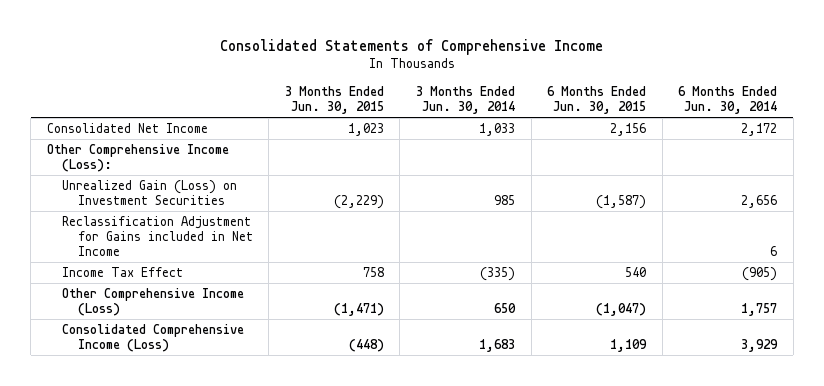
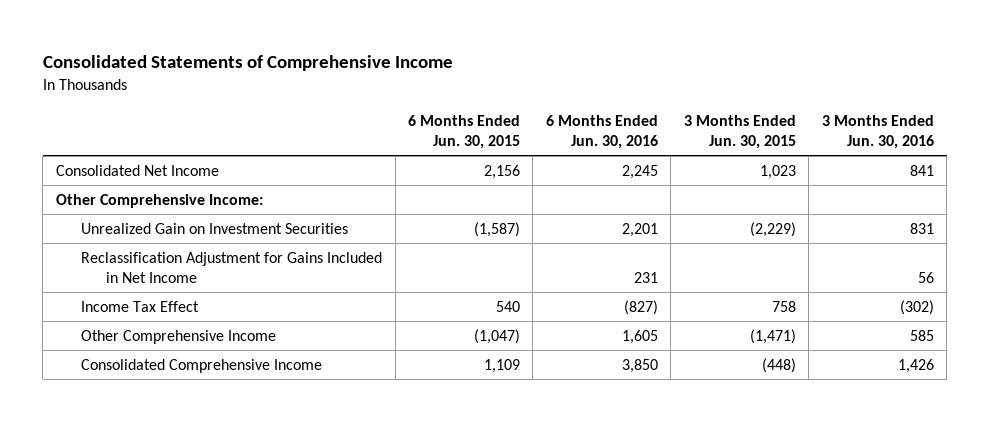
[416,86,516,115] 3 Months Ended Jun. 30, 2014 -> none
[678,86,778,115] 6 Months Ended Jun. 30, 2014 -> none
none -> [545,114,658,149] 6 Months Ended Jun. 30, 2016
none -> [821,114,934,149] 3 Months Ended Jun. 30, 2016
[47,143,230,172] Other Comprehensive Income (Loss): -> [55,193,263,208] Other Comprehensive Income:
[62,179,238,205] Unrealized Gain (Loss) on Investment Securities -> [81,222,349,234] Unrealized Gain on Investment Securities
[62,215,253,256] Reclassification Adjustment for Gains included in Net Income -> [81,251,383,283] Reclassification Adjustment for Gains Included in Net Income
[62,287,245,316] Other Comprehensive Income (Loss) -> [81,329,277,344] Other Comprehensive Income
[62,323,245,352] Consolidated Comprehensive Income (Loss) -> [81,358,323,373] Consolidated Comprehensive Income

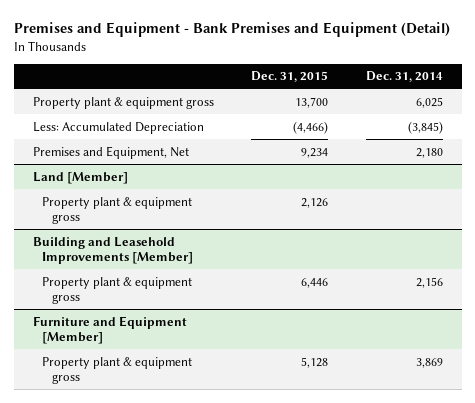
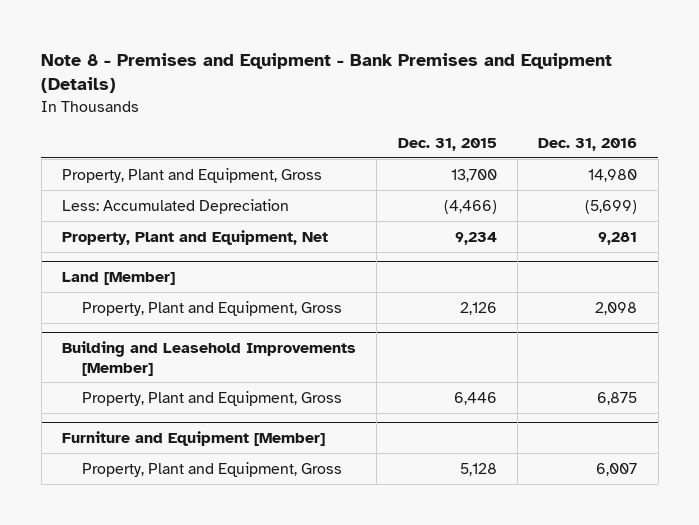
[13,22,450,38] Premises and Equipment - Bank Premises and Equipment (Detail) -> [41,52,613,94] Note 8 - Premises and Equipment - Bank Premises and Equipment (Details)
[365,71,443,83] Dec. 31, 2014 -> none
none -> [538,138,638,152] Dec. 31, 2016
[32,96,214,109] Property plant & equipment gross -> [61,167,322,183] Property, Plant and Equipment, Gross
[32,145,189,159] Premises and Equipment, Net -> [61,229,328,245] Property, Plant and Equipment, Net
[42,196,193,224] Property plant & equipment gross -> [82,300,343,316] Property, Plant and Equipment, Gross
[42,276,193,304] Property plant & equipment gross -> [82,390,343,406] Property, Plant and Equipment, Gross
[42,356,193,384] Property plant & equipment gross -> [82,461,343,477] Property, Plant and Equipment, Gross

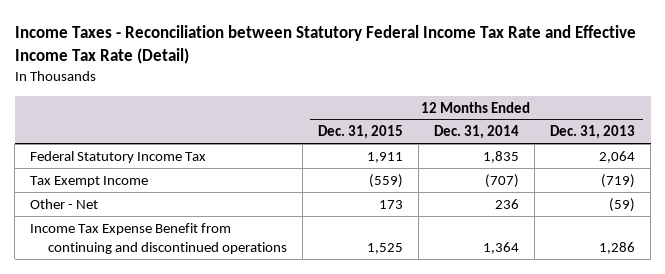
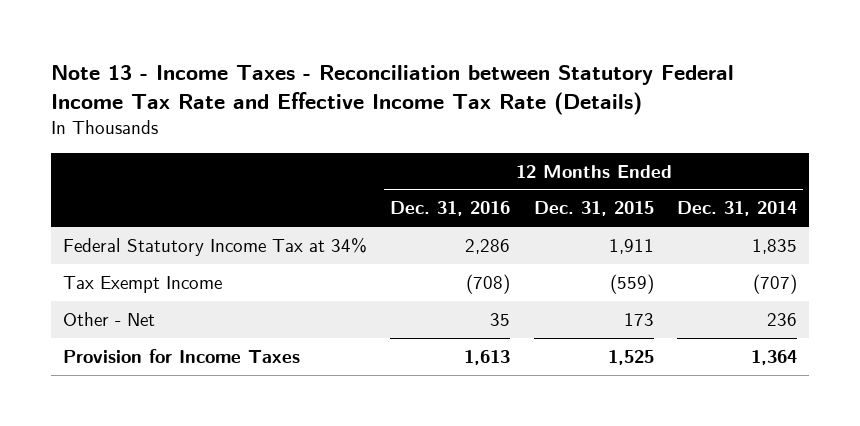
[14,24,636,64] Income Taxes - Reconciliation between Statutory Federal Income Tax Rate and Effective Income Tax Rate (Detail) -> [51,64,735,115] Note 13 - Income Taxes - Reconciliation between Statutory Federal Income Tax Rate and Effective Income Tax Rate (Details)
[550,125,636,140] Dec. 31, 2013 -> none
none -> [390,201,511,217] Dec. 31, 2016
[30,150,207,163] Federal Statutory Income Tax -> [62,236,367,256] Federal Statutory Income Tax at 34%
[30,222,287,254] Income Tax Expense Benefit from continuing and discontinued operations -> [62,348,300,363] Provision for Income Taxes

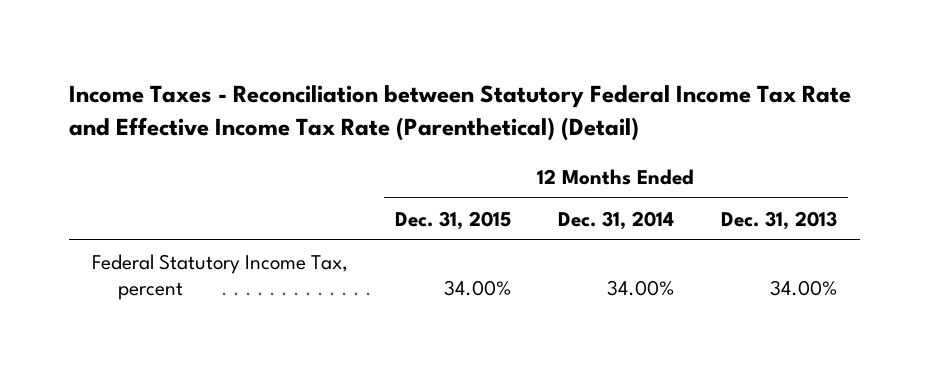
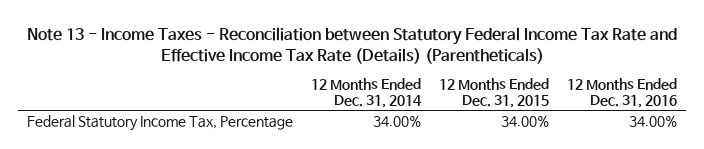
[69,84,852,141] Income Taxes - Reconciliation between Statutory Federal Income Tax Rate and Effective Income Tax Rate (Parenthetical) (Detail) -> [26,26,677,64] Note 13 - Income Taxes - Reconciliation between Statutory Federal Income Tax Rate and Effective Income Tax Rate (Details) (Parentheticals)
[720,210,837,230] Dec. 31, 2013 -> none
none -> [566,78,677,109] 12 Months Ended Dec. 31, 2016
[92,253,349,300] Federal Statutory Income Tax, percent -> [27,114,294,131] Federal Statutory Income Tax, Percentage

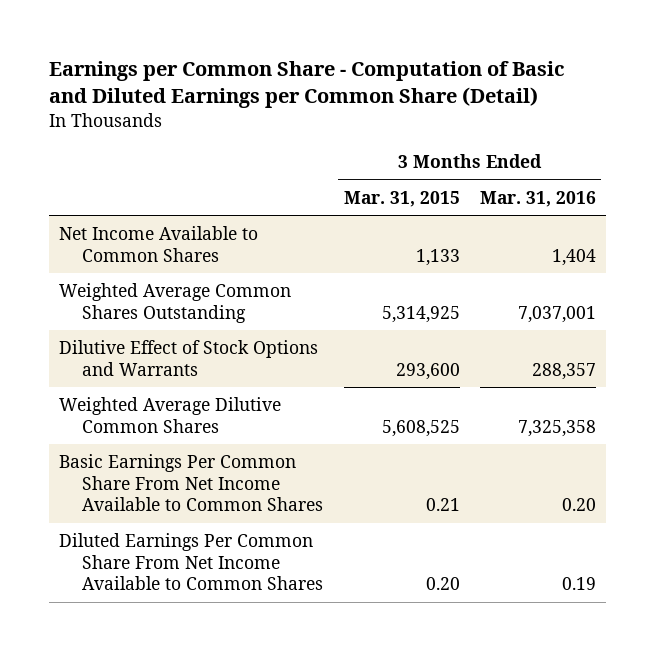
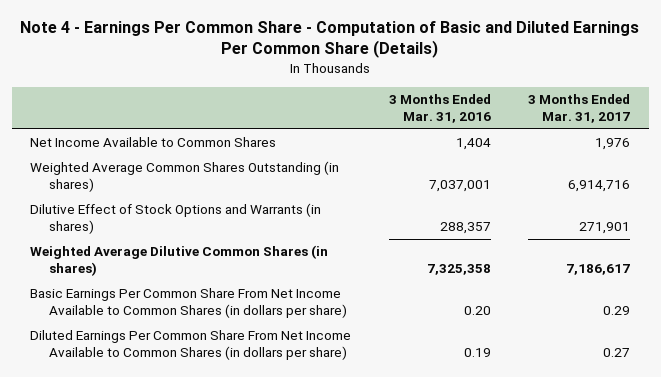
[48,60,565,109] Earnings per Common Share - Computation of Basic and Diluted Earnings per Common Share (Detail) -> [20,21,640,59] Note 4 - Earnings Per Common Share - Computation of Basic and Diluted Earnings Per Common Share (Details)
[343,190,460,207] Mar. 31, 2015 -> none
none -> [528,94,631,124] 3 Months Ended Mar. 31, 2017
[58,283,291,323] Weighted Average Common Shares Outstanding -> [30,161,340,193] Weighted Average Common Shares Outstanding (in shares)
[58,340,318,376] Dilutive Effect of Stock Options and Warrants -> [30,203,322,235] Dilutive Effect of Stock Options and Warrants (in shares)
[58,397,281,433] Weighted Average Dilutive Common Shares -> [30,245,329,277] Weighted Average Dilutive Common Shares (in shares)
[58,454,324,512] Basic Earnings Per Common Share From Net Income Available to Common Shares -> [30,288,347,319] Basic Earnings Per Common Share From Net Income Available to Common Shares (in dollars per share)
[58,533,324,591] Diluted Earnings Per Common Share From Net Income Available to Common Shares -> [30,330,352,361] Diluted Earnings Per Common Share From Net Income Available to Common Shares (in dollars per share)

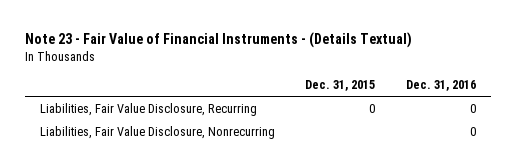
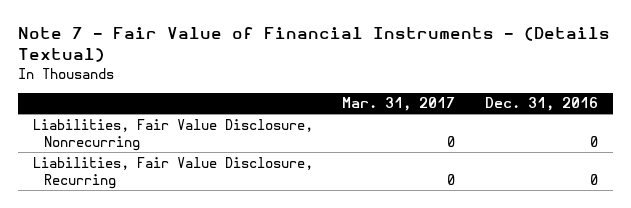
[24,32,412,49] Note 23 - Fair Value of Financial Instruments - (Details Textual) -> [17,27,610,63] Note 7 - Fair Value of Financial Instruments - (Details Textual)
[305,80,376,92] Dec. 31, 2015 -> none
none -> [342,97,456,112] Mar. 31, 2017
[40,103,258,117] Liabilities, Fair Value Disclosure, Recurring -> [32,156,313,189] Liabilities, Fair Value Disclosure, Recurring

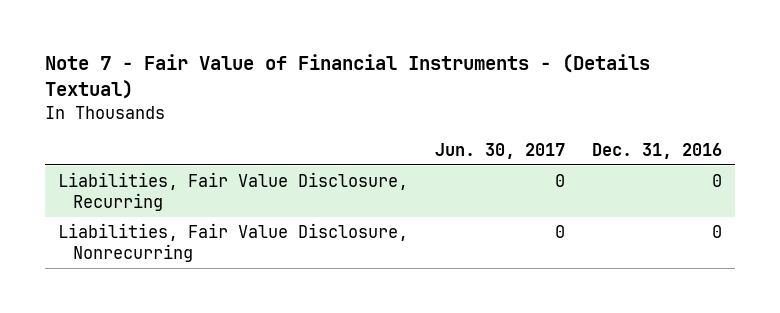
[342,97,456,112] Mar. 31, 2017 -> none
none -> [434,143,565,160] Jun. 30, 2017
[32,118,313,151] Liabilities, Fair Value Disclosure, Nonrecurring -> [58,222,409,262] Liabilities, Fair Value Disclosure, Nonrecurring

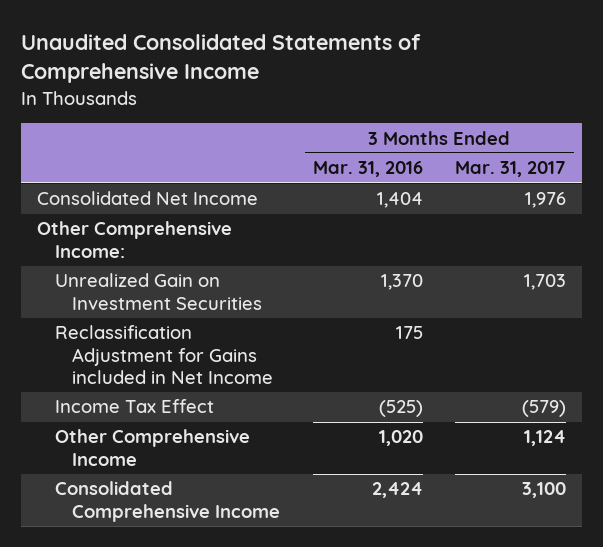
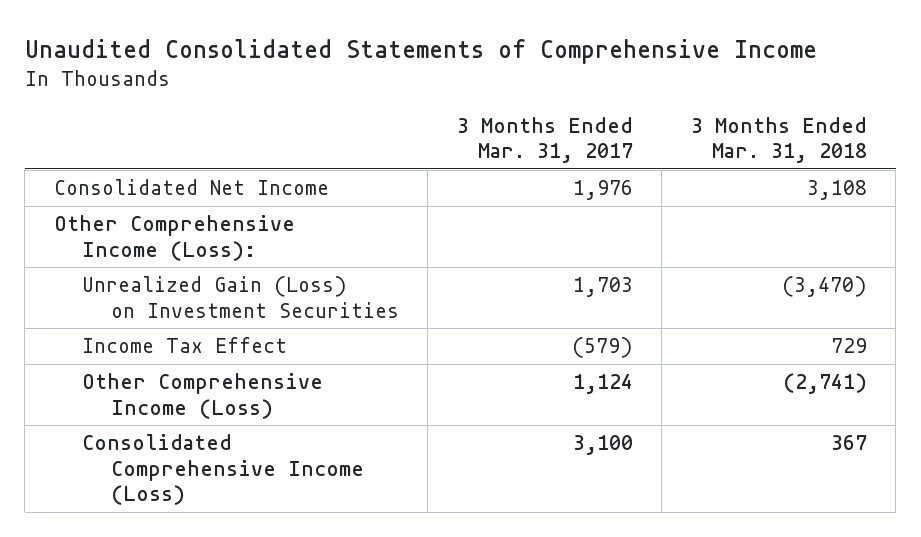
[312,161,423,178] Mar. 31, 2016 -> none
none -> [690,116,867,164] 3 Months Ended Mar. 31, 2018
[54,325,274,384] Reclassification Adjustment for Gains included in Net Income -> none
[37,221,233,258] Other Comprehensive Income: -> [53,215,295,261] Other Comprehensive Income (Loss):
[54,273,263,310] Unrealized Gain on Investment Securities -> [82,276,399,318] Unrealized Gain (Loss) on Investment Securities
[54,429,250,466] Other Comprehensive Income -> [82,373,324,419] Other Comprehensive Income (Loss)
[54,481,281,522] Consolidated Comprehensive Income -> [82,434,364,505] Consolidated Comprehensive Income (Loss)

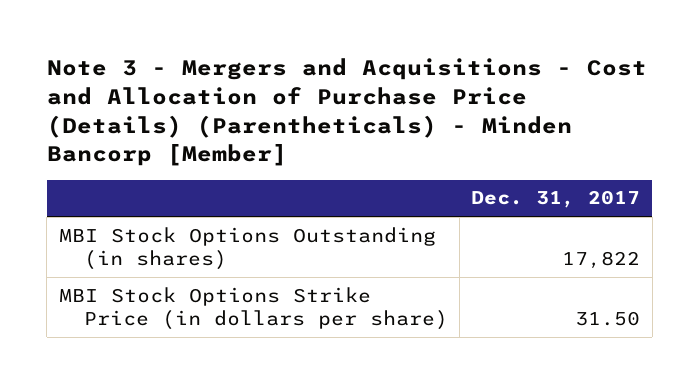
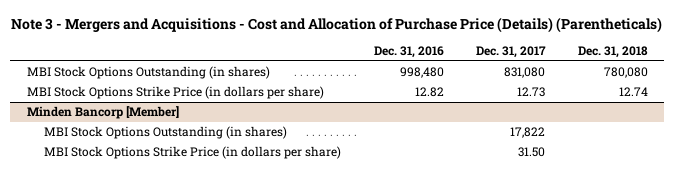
[46,58,647,167] Note 3 - Mergers and Acquisitions - Cost and Allocation of Purchase Price (Details) (Parentheticals) - Minden Bancorp [Member] -> [11,16,663,33] Note 3 - Mergers and Acquisitions - Cost and Allocation of Purchase Price (Details) (Parentheticals)
none -> [373,46,444,59] Dec. 31, 2016
none -> [577,46,648,59] Dec. 31, 2018
none -> [26,66,270,80] MBI Stock Options Outstanding (in shares)
none -> [26,86,324,100] MBI Stock Options Strike Price (in dollars per share)
none -> [26,106,179,120] Minden Bancorp [Member]

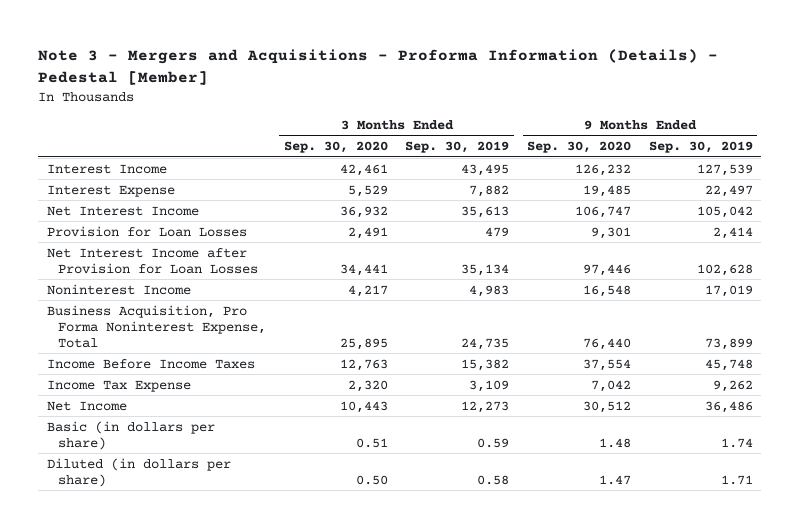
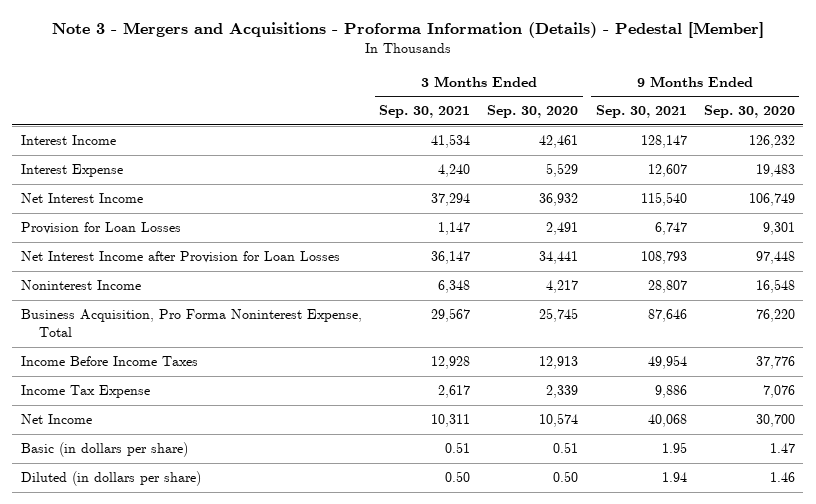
[405,141,510,154] Sep. 30, 2019 -> none
[648,141,753,154] Sep. 30, 2019 -> none
none -> [379,105,471,119] Sep. 30, 2021
none -> [595,105,687,119] Sep. 30, 2021
[582,184,631,197] 19,485 -> [755,164,795,178] 19,483
[574,205,631,218] 106,747 -> [748,193,795,207] 106,749
[582,263,631,276] 97,446 -> [755,251,795,265] 97,448
[339,338,388,351] 25,895 -> [539,308,579,323] 25,745
[582,338,631,351] 76,440 -> [755,309,795,323] 76,220
[339,358,388,371] 12,763 -> [539,356,579,370] 12,913
[582,358,631,371] 37,554 -> [755,356,795,370] 37,776
[347,379,388,392] 2,320 -> [546,385,579,399] 2,339
[590,379,631,392] 7,042 -> [762,385,795,399] 7,076
[339,400,388,413] 10,443 -> [539,413,579,428] 10,574
[582,400,631,413] 30,512 -> [755,414,795,428] 30,700
[598,437,631,448] 1.48 -> [769,443,795,454] 1.47
[598,474,631,485] 1.47 -> [769,472,795,483] 1.46

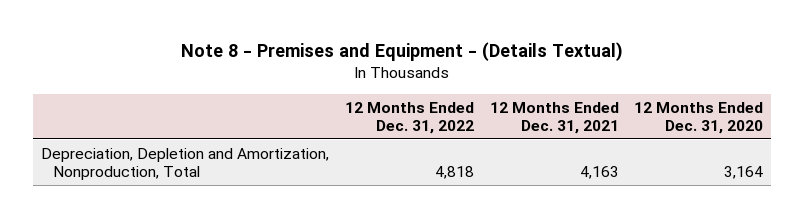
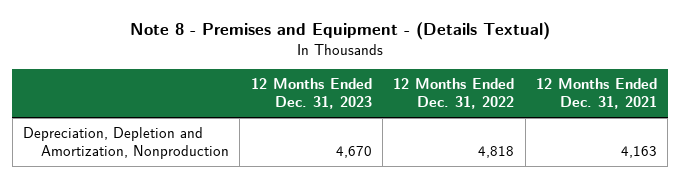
[634,101,764,134] 12 Months Ended Dec. 31, 2020 -> none
none -> [250,78,372,110] 12 Months Ended Dec. 31, 2023
[41,147,330,181] Depreciation, Depletion and Amortization, Nonproduction, Total -> [23,126,230,160] Depreciation, Depletion and Amortization, Nonproduction

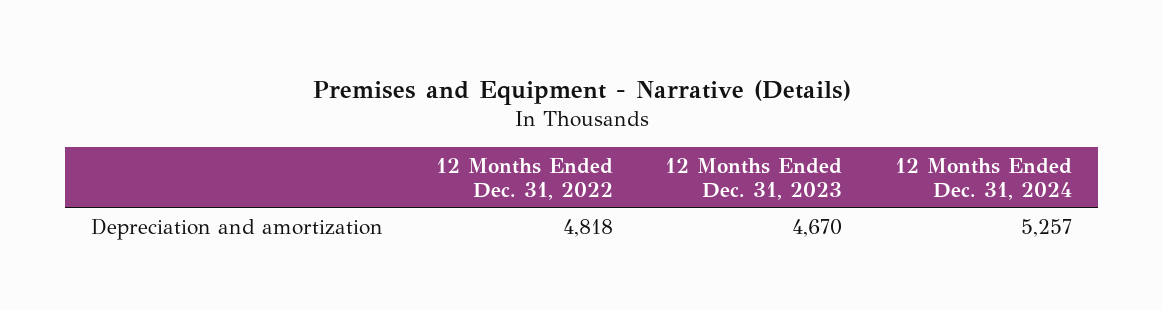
[129,21,550,40] Note 8 - Premises and Equipment - (Details Textual) -> [312,79,851,105] Premises and Equipment - Narrative (Details)
[535,78,657,110] 12 Months Ended Dec. 31, 2021 -> none
none -> [894,157,1072,201] 12 Months Ended Dec. 31, 2024
[23,126,230,160] Depreciation, Depletion and Amortization, Nonproduction -> [91,218,384,241] Depreciation and amortization

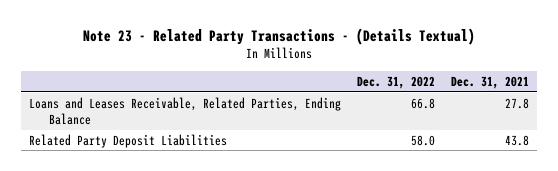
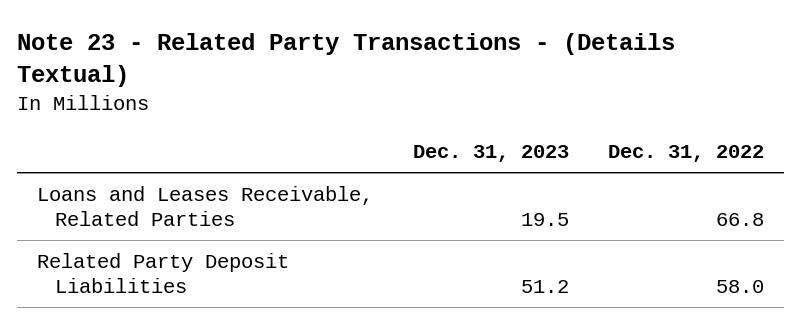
[451,75,530,89] Dec. 31, 2021 -> none
none -> [412,145,569,163] Dec. 31, 2023
[28,96,341,126] Loans and Leases Receivable, Related Parties, Ending Balance -> [37,185,374,227] Loans and Leases Receivable, Related Parties

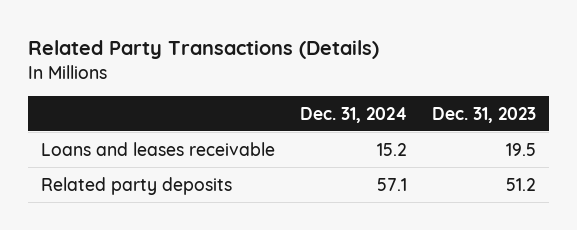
[17,32,676,87] Note 23 - Related Party Transactions - (Details Textual) -> [28,40,380,60] Related Party Transactions (Details)
[608,145,765,163] Dec. 31, 2022 -> none
none -> [299,106,407,123] Dec. 31, 2024
[37,185,374,227] Loans and Leases Receivable, Related Parties -> [40,141,275,156] Loans and leases receivable
[37,252,290,294] Related Party Deposit Liabilities -> [40,176,232,195] Related party deposits

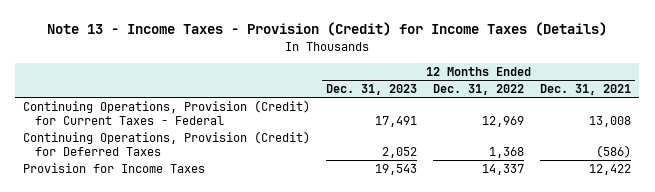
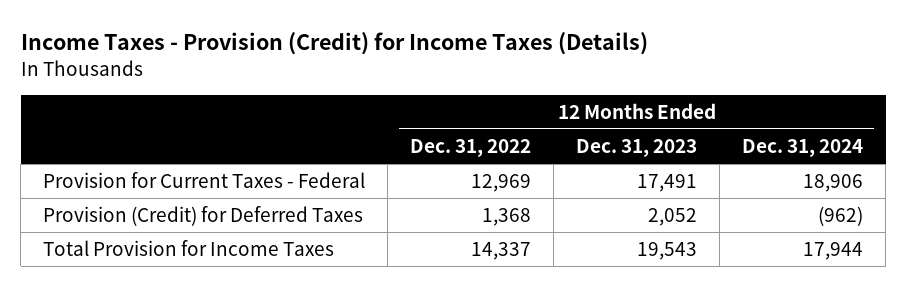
[47,22,608,37] Note 13 - Income Taxes - Provision (Credit) for Income Taxes (Details) -> [20,32,648,56] Income Taxes - Provision (Credit) for Income Taxes (Details)
[540,84,632,96] Dec. 31, 2021 -> none
none -> [742,139,864,158] Dec. 31, 2024
[23,100,311,126] Continuing Operations, Provision (Credit) for Current Taxes - Federal -> [43,172,366,189] Provision for Current Taxes - Federal
[23,131,311,157] Continuing Operations, Provision (Credit) for Deferred Taxes -> [43,206,364,227] Provision (Credit) for Deferred Taxes
[23,163,206,174] Provision for Income Taxes -> [43,240,335,257] Total Provision for Income Taxes

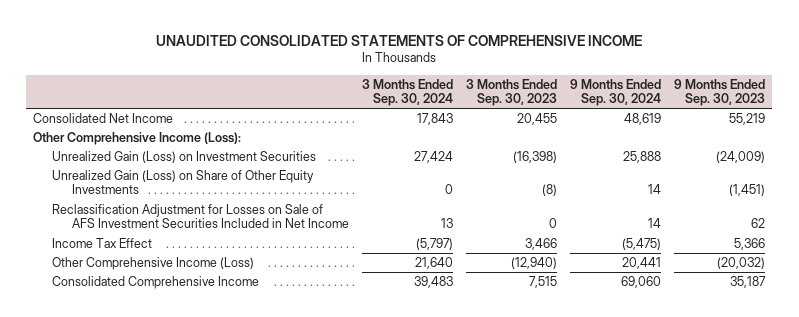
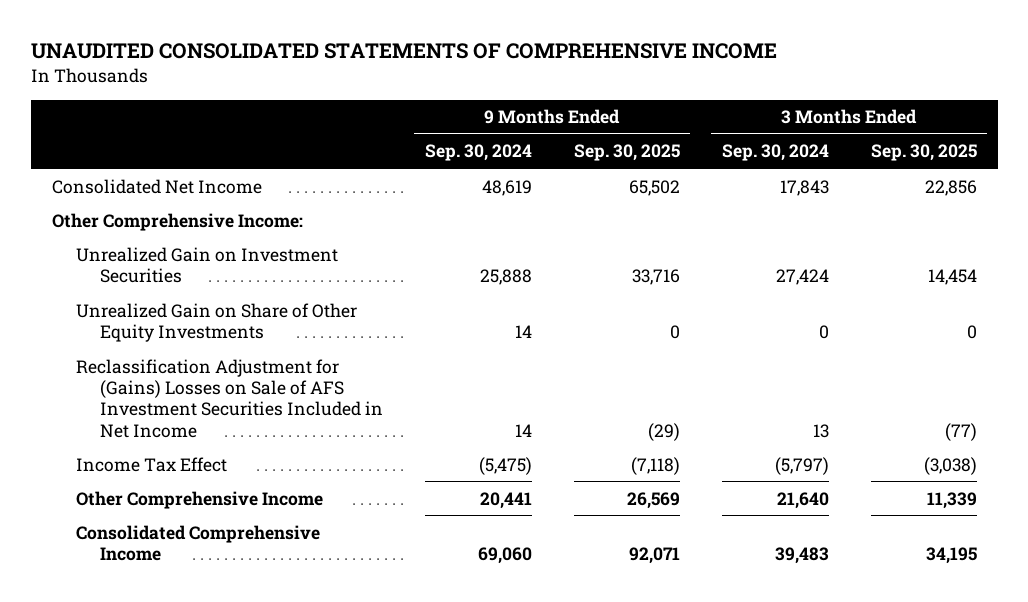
[466,78,558,107] 3 Months Ended Sep. 30, 2023 -> none
[674,78,766,107] 9 Months Ended Sep. 30, 2023 -> none
none -> [573,144,680,162] Sep. 30, 2025
none -> [870,144,977,162] Sep. 30, 2025
[33,132,242,146] Other Comprehensive Income (Loss): -> [51,212,303,231] Other Comprehensive Income:
[52,151,317,164] Unrealized Gain (Loss) on Investment Securities -> [75,246,338,283] Unrealized Gain on Investment Securities
[52,170,315,195] Unrealized Gain (Loss) on Share of Other Equity Investments -> [75,302,357,342] Unrealized Gain on Share of Other Equity Investments
[52,204,349,229] Reclassification Adjustment for Losses on Sale of AFS Investment Securities Included in Net Income -> [75,358,383,438] Reclassification Adjustment for (Gains) Losses on Sale of AFS Investment Securities Included in Net Income
[52,257,255,271] Other Comprehensive Income (Loss) -> [75,490,323,509] Other Comprehensive Income

